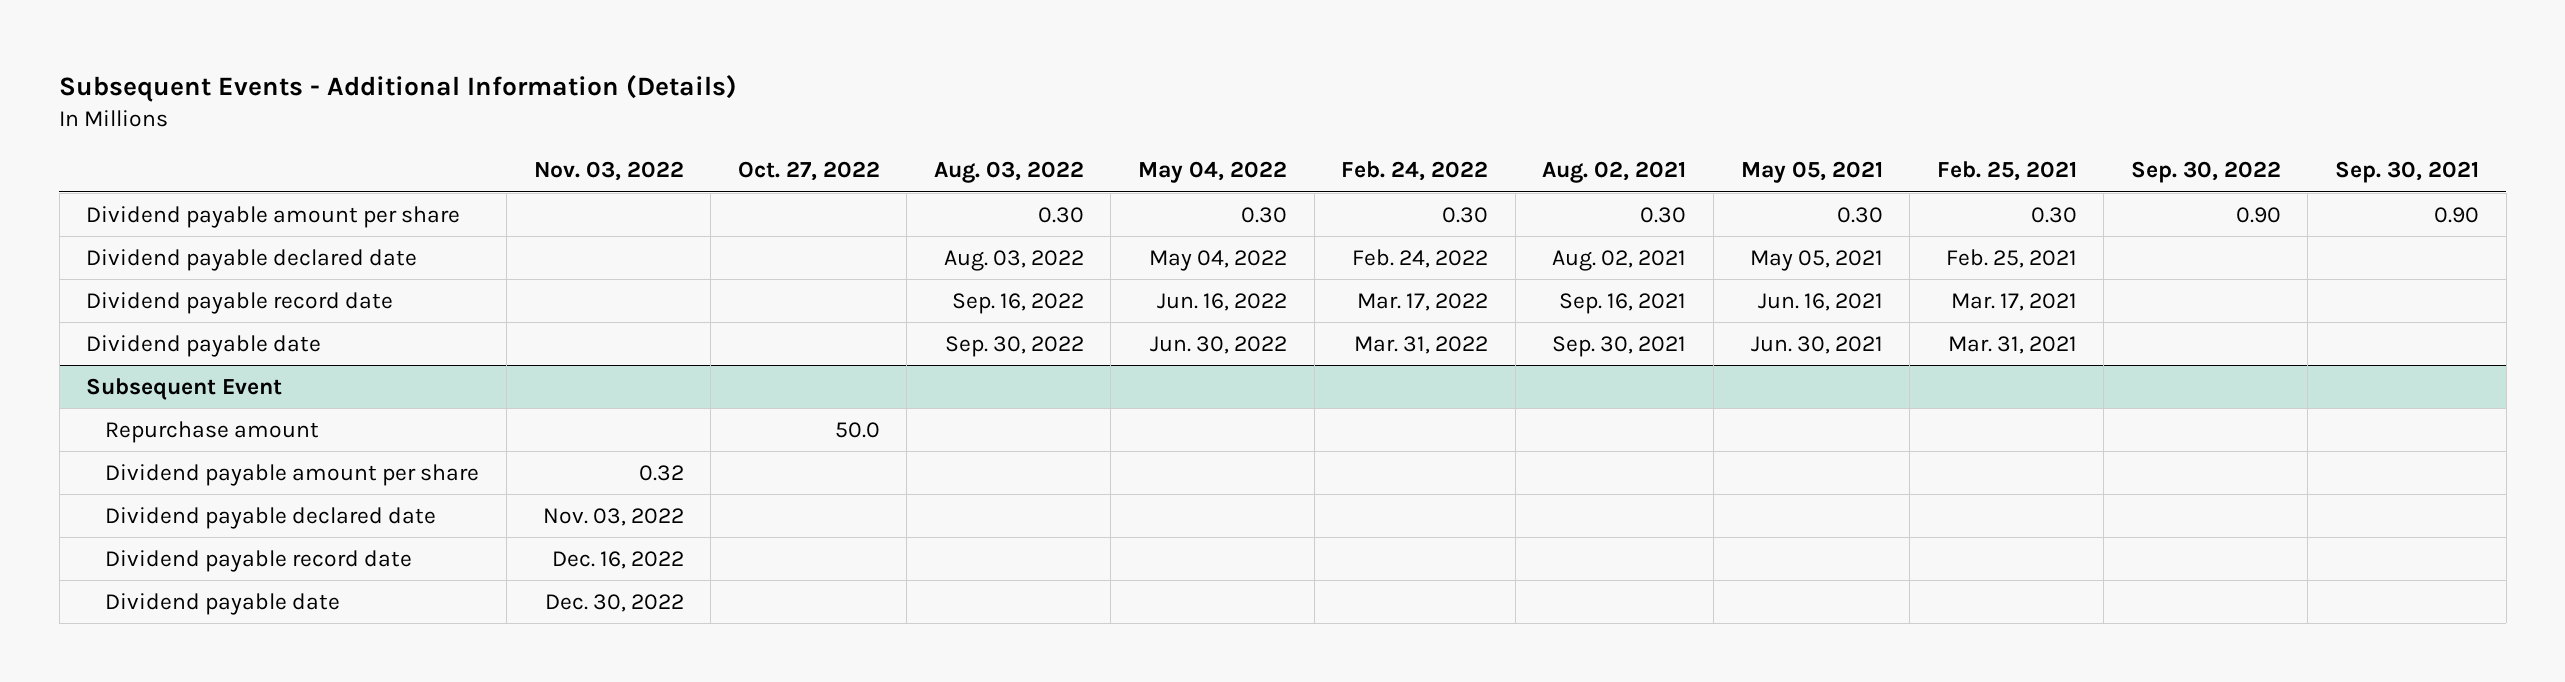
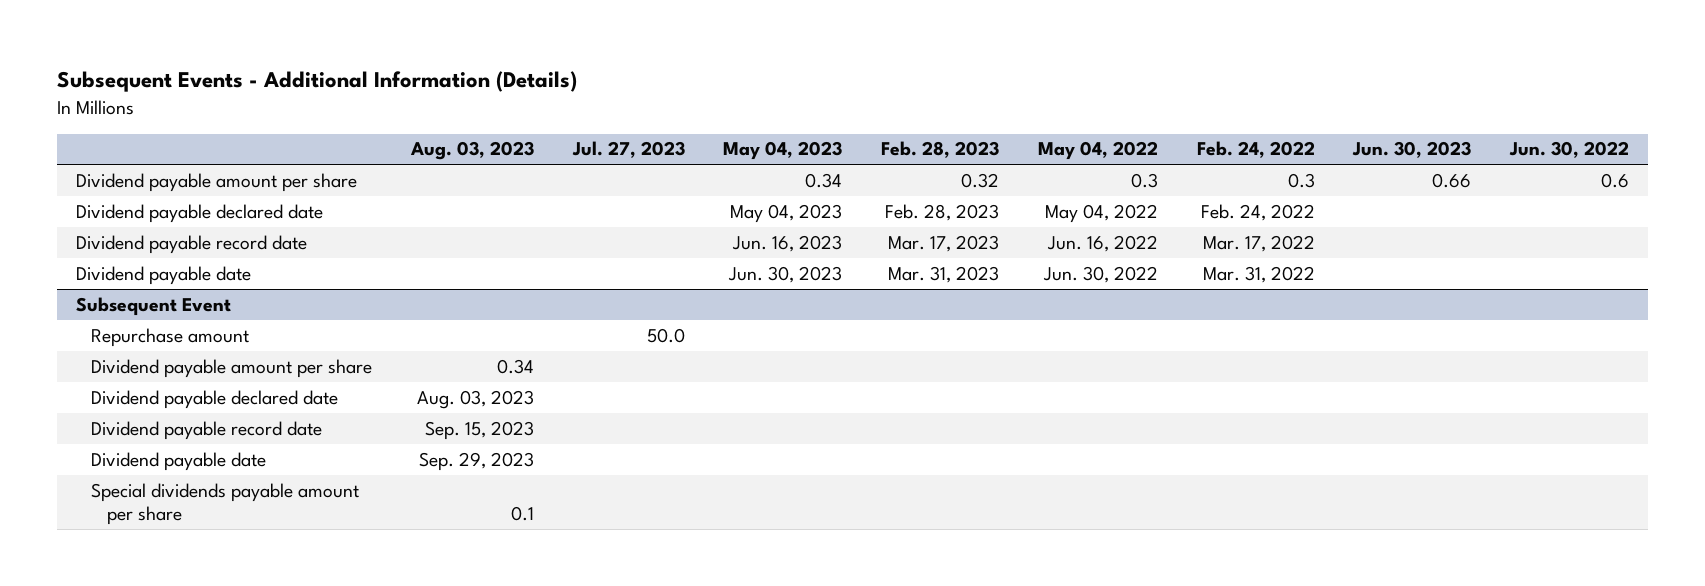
[533,161,684,182] Nov. 03, 2022 -> none
[737,161,880,182] Oct. 27, 2022 -> none
[933,161,1084,184] Aug. 03, 2022 -> none
[1542,161,1687,184] Aug. 02, 2021 -> none
[1740,161,1883,184] May 05, 2021 -> none
[1936,161,2077,182] Feb. 25, 2021 -> none
[2130,161,2281,184] Sep. 30, 2022 -> none
[2335,161,2480,184] Sep. 30, 2021 -> none
none -> [410,141,535,161] Aug. 03, 2023
none -> [571,141,685,159] Jul. 27, 2023
none -> [723,141,843,161] May 04, 2023
none -> [881,141,1000,159] Feb. 28, 2023
none -> [1352,141,1472,159] Jun. 30, 2023
none -> [1509,141,1630,159] Jun. 30, 2022
[1241,206,1288,223] 0.30 -> [1130,172,1158,188] 0.3
[1442,206,1489,223] 0.30 -> [1287,172,1315,188] 0.3
none -> [91,482,360,526] Special dividends payable amount per share

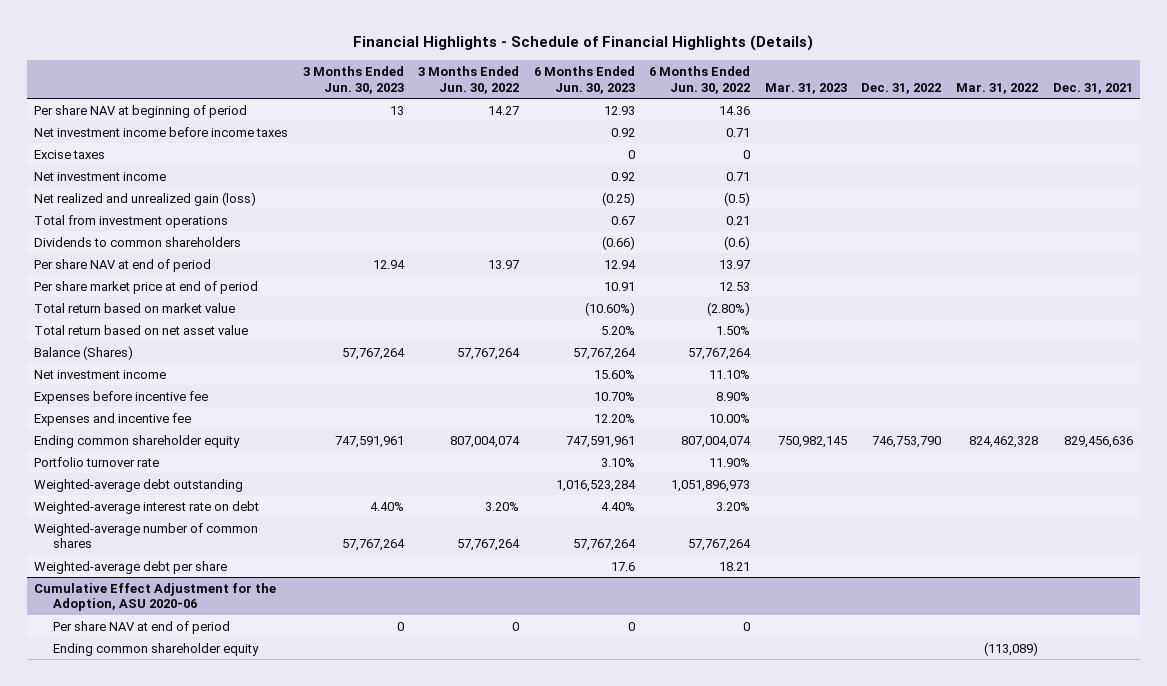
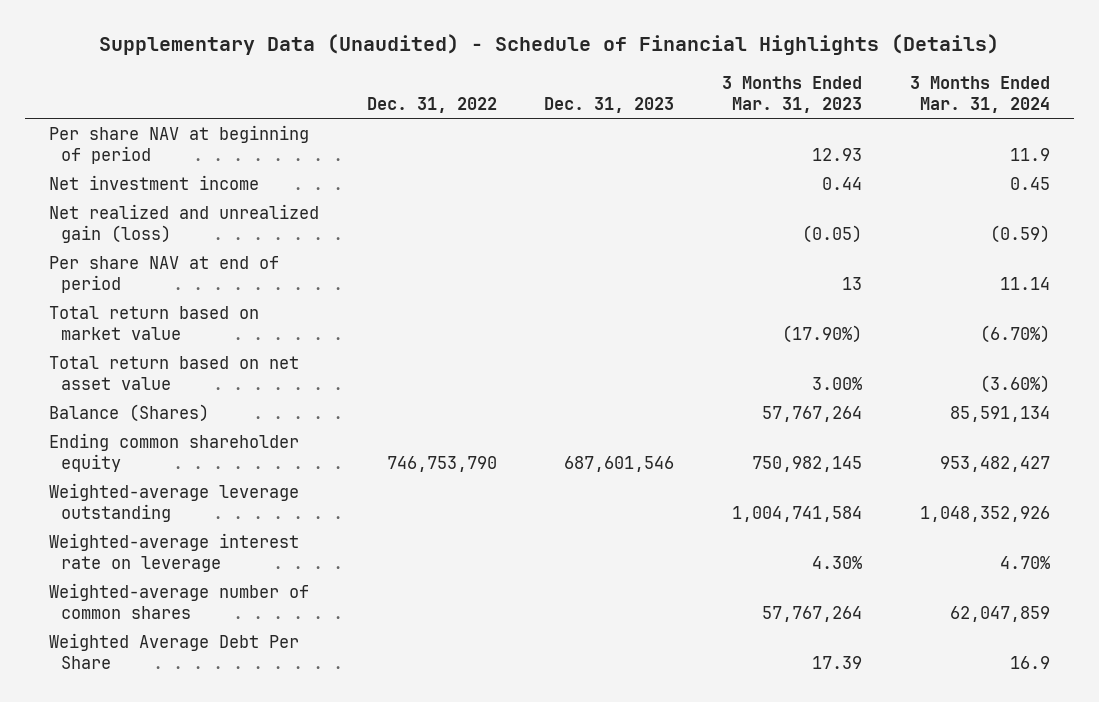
[353,35,814,52] Financial Highlights - Schedule of Financial Highlights (Details) -> [99,34,1000,56] Supplementary Data (Unaudited) - Schedule of Financial Highlights (Details)
[302,66,404,94] 3 Months Ended Jun. 30, 2023 -> none
[418,66,520,94] 3 Months Ended Jun. 30, 2022 -> none
[533,66,635,94] 6 Months Ended Jun. 30, 2023 -> none
[649,66,751,94] 6 Months Ended Jun. 30, 2022 -> none
[764,82,847,94] Mar. 31, 2023 -> none
[956,82,1039,94] Mar. 31, 2022 -> none
[1052,82,1133,94] Dec. 31, 2021 -> none
none -> [544,97,675,114] Dec. 31, 2023
none -> [722,75,863,114] 3 Months Ended Mar. 31, 2023
none -> [910,75,1051,114] 3 Months Ended Mar. 31, 2024
[33,126,288,137] Net investment income before income taxes -> none
[33,149,105,159] Excise taxes -> none
[33,214,228,228] Total from investment operations -> none
[33,236,241,247] Dividends to common shareholders -> none
[33,280,258,294] Per share market price at end of period -> none
[33,369,166,379] Net investment income -> none
[33,390,208,404] Expenses before incentive fee -> none
[33,412,191,426] Expenses and incentive fee -> none
[33,456,159,467] Portfolio turnover rate -> none
[33,478,243,492] Weighted-average debt outstanding -> [48,482,299,522] Weighted-average leverage outstanding
[33,500,259,514] Weighted-average interest rate on debt -> [48,532,299,572] Weighted-average interest rate on leverage
[33,582,276,612] Cumulative Effect Adjustment for the Adoption, ASU 2020-06 -> none
[52,620,230,634] Per share NAV at end of period -> none
[52,642,259,656] Ending common shareholder equity -> none
[33,560,227,574] Weighted-average debt per share -> [48,632,299,669] Weighted Average Debt Per Share

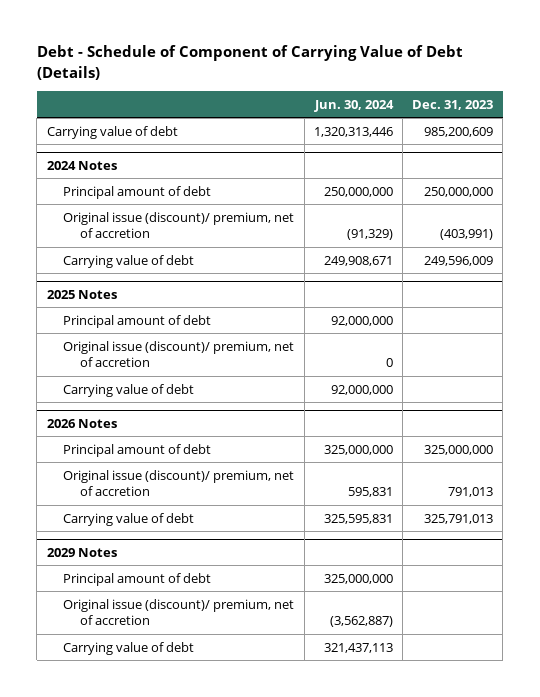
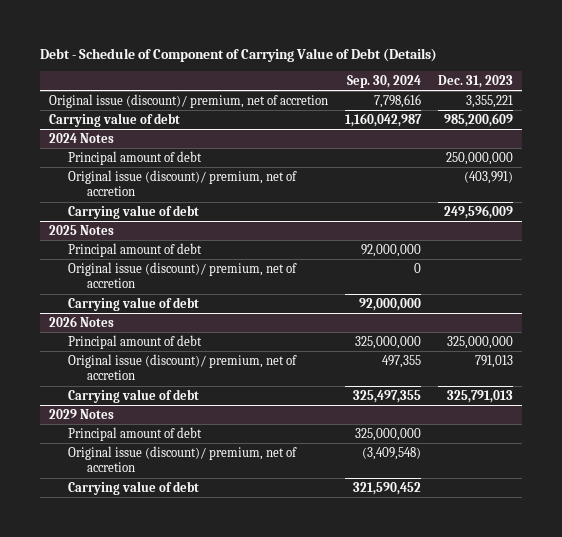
[313,99,394,112] Jun. 30, 2024 -> none
none -> [346,74,421,88] Sep. 30, 2024
none -> [48,93,328,108] Original issue (discount)/ premium, net of accretion

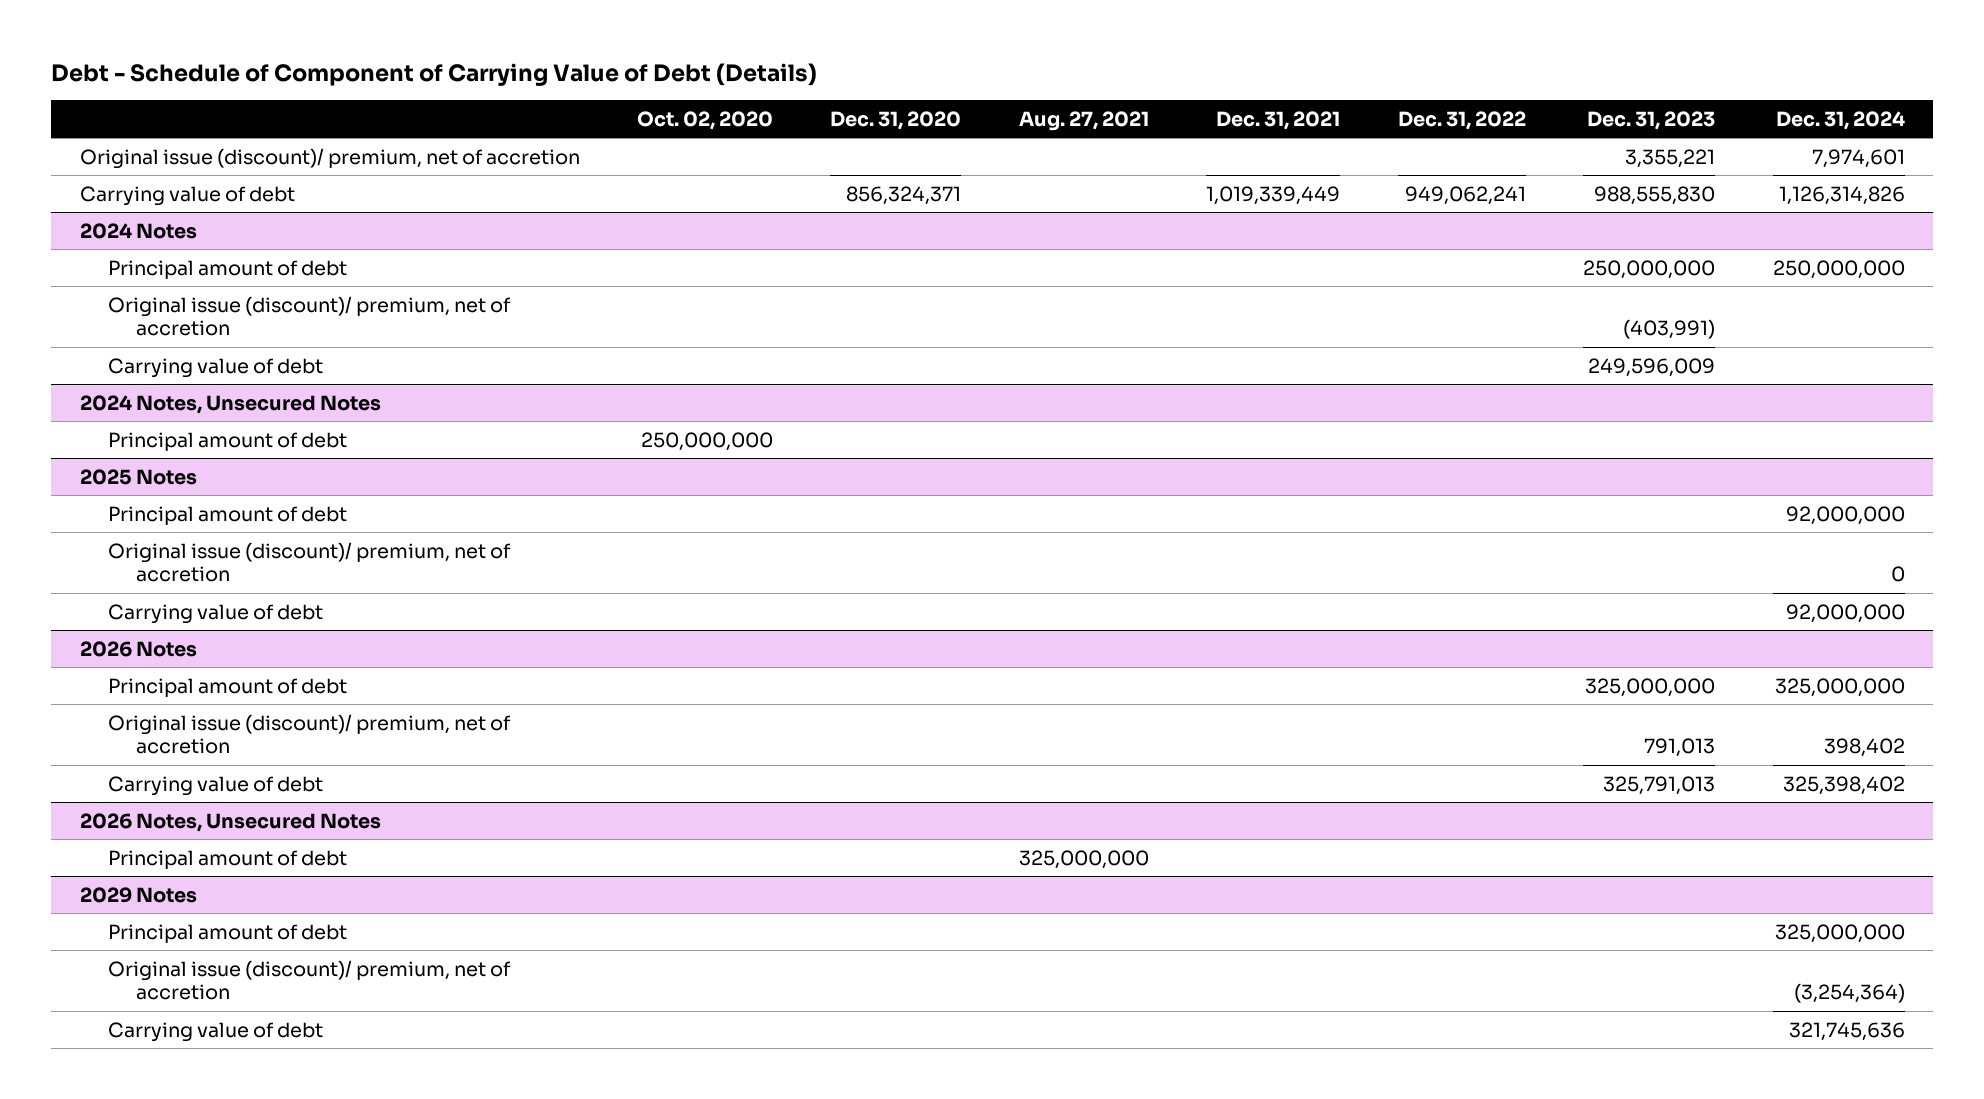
[346,74,421,88] Sep. 30, 2024 -> none
none -> [637,110,774,130] Oct. 02, 2020
none -> [830,110,962,130] Dec. 31, 2020
none -> [1018,110,1149,131] Aug. 27, 2021
none -> [1216,110,1341,130] Dec. 31, 2021
none -> [1397,110,1526,130] Dec. 31, 2022
none -> [1775,110,1905,130] Dec. 31, 2024
[443,112,513,127] 985,200,609 -> [1594,185,1716,205] 988,555,830
none -> [79,394,381,414] 2024 Notes, Unsecured Notes
none -> [107,431,347,451] Principal amount of debt
none -> [79,812,381,832] 2026 Notes, Unsecured Notes
none -> [107,849,347,869] Principal amount of debt

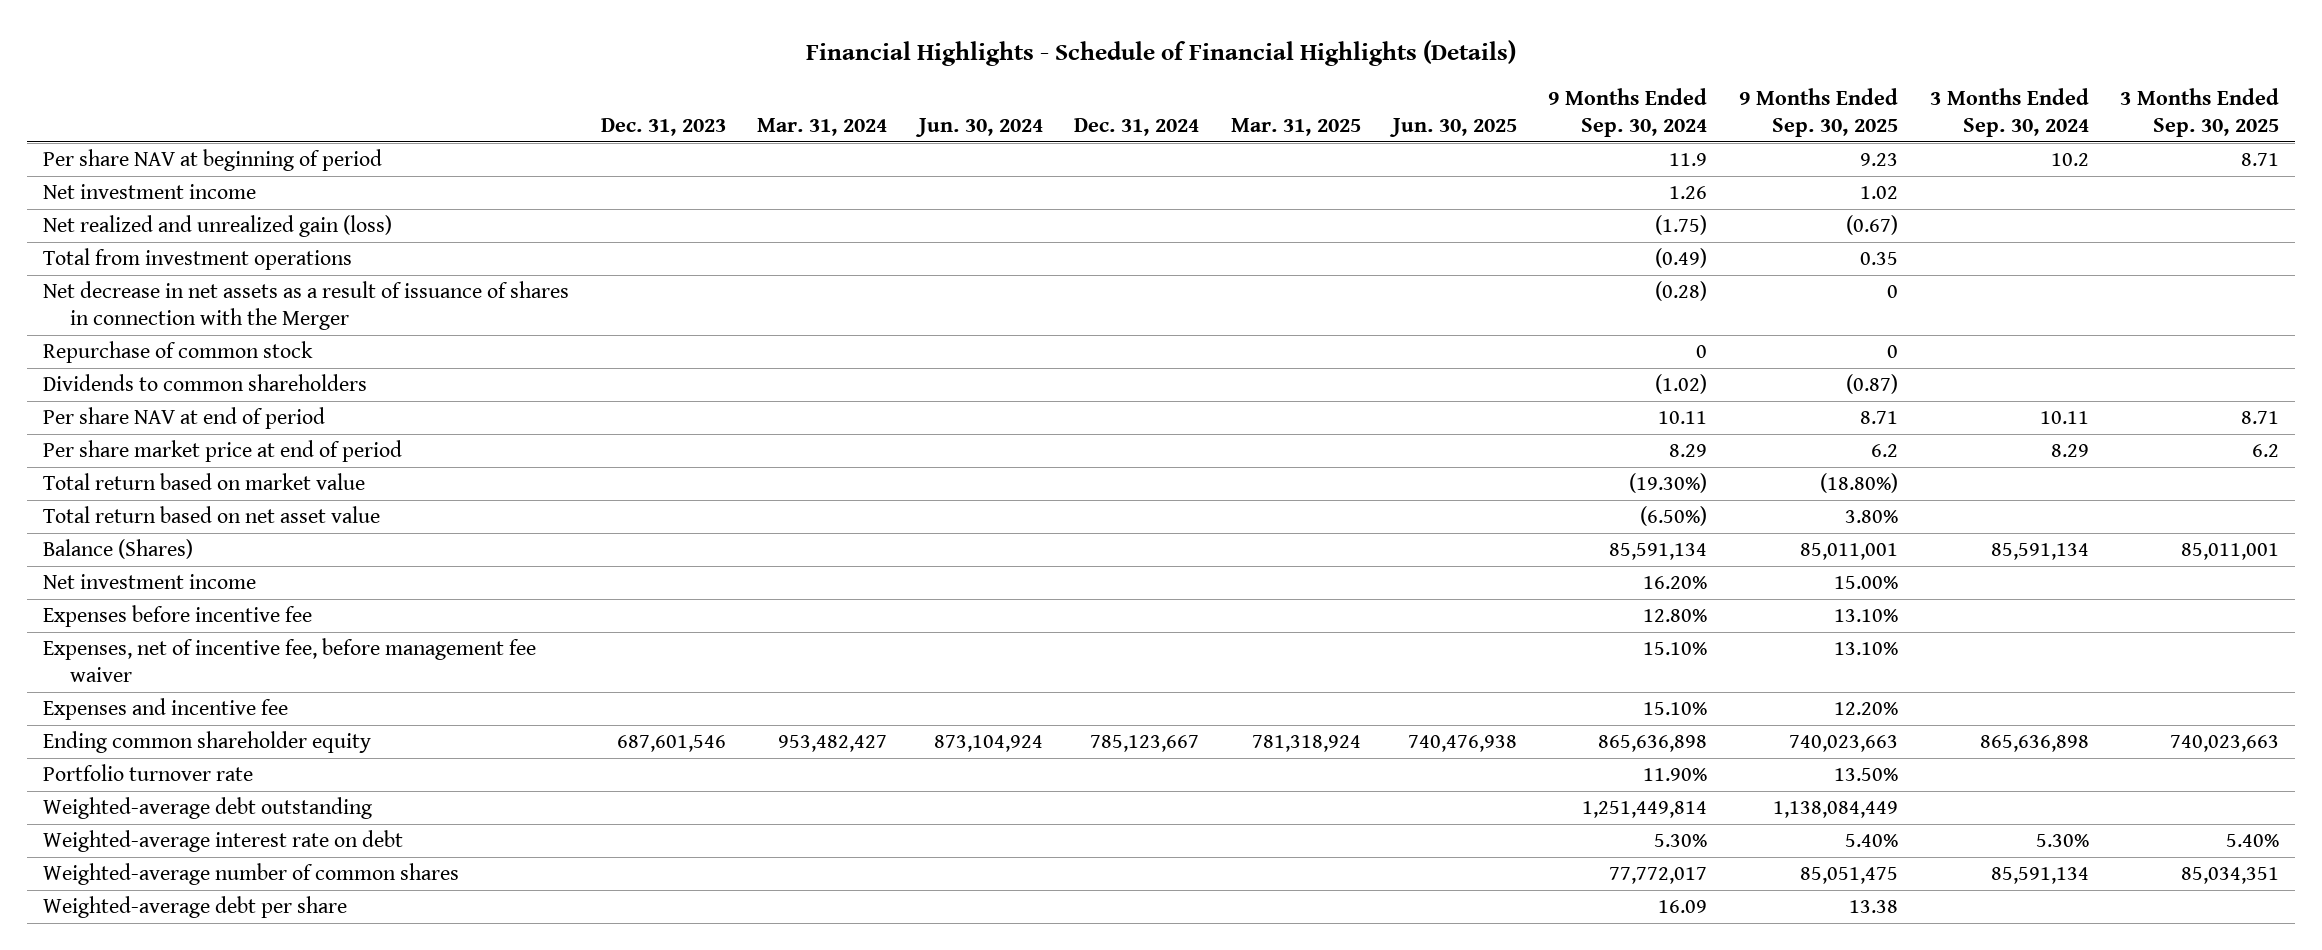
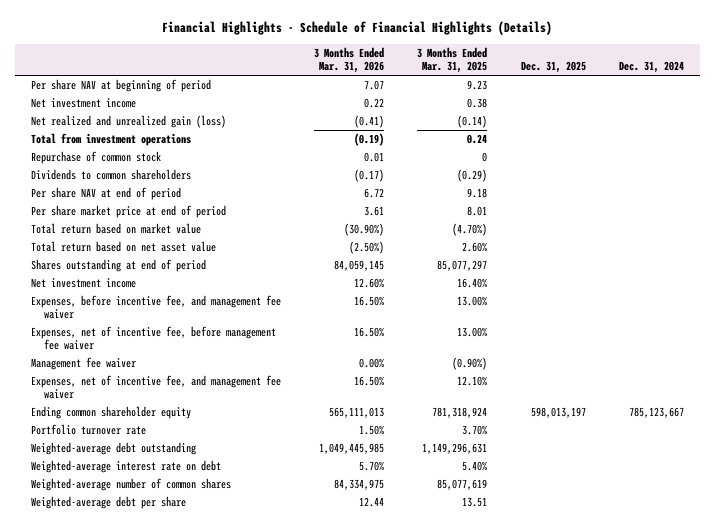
[600,117,726,136] Dec. 31, 2023 -> none
[757,117,888,136] Mar. 31, 2024 -> none
[914,117,1043,137] Jun. 30, 2024 -> none
[1231,117,1362,136] Mar. 31, 2025 -> none
[1388,117,1517,137] Jun. 30, 2025 -> none
[1548,87,1708,137] 9 Months Ended Sep. 30, 2024 -> none
[1739,87,1899,137] 9 Months Ended Sep. 30, 2025 -> none
[1929,87,2089,137] 3 Months Ended Sep. 30, 2024 -> none
[2120,87,2280,137] 3 Months Ended Sep. 30, 2025 -> none
none -> [314,46,385,74] 3 Months Ended Mar. 31, 2026
none -> [417,46,488,74] 3 Months Ended Mar. 31, 2025
none -> [520,61,586,74] Dec. 31, 2025
[42,281,569,331] Net decrease in net assets as a result of issuance of shares in connection with the Merger -> none
[42,539,193,560] Balance (Shares) -> none
none -> [31,258,207,272] Shares outstanding at end of period
[42,605,312,628] Expenses before incentive fee -> [31,294,282,320] Expenses, before incentive fee, and management fee waiver
none -> [31,356,137,370] Management fee waiver
[42,698,288,721] Expenses and incentive fee -> [31,374,282,400] Expenses, net of incentive fee, and management fee waiver

